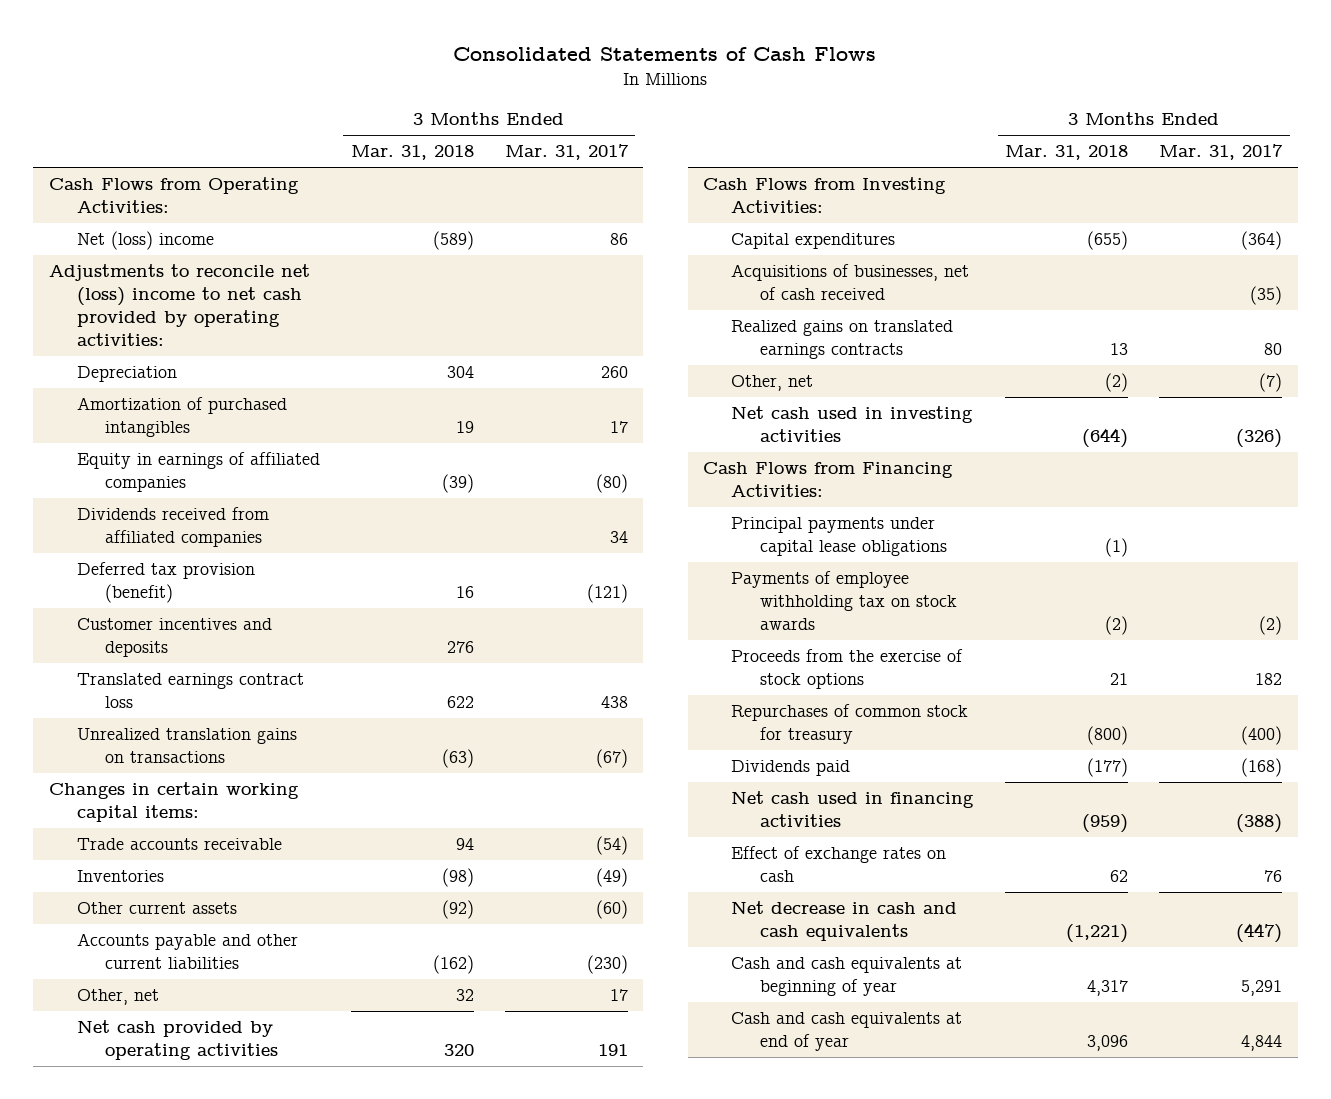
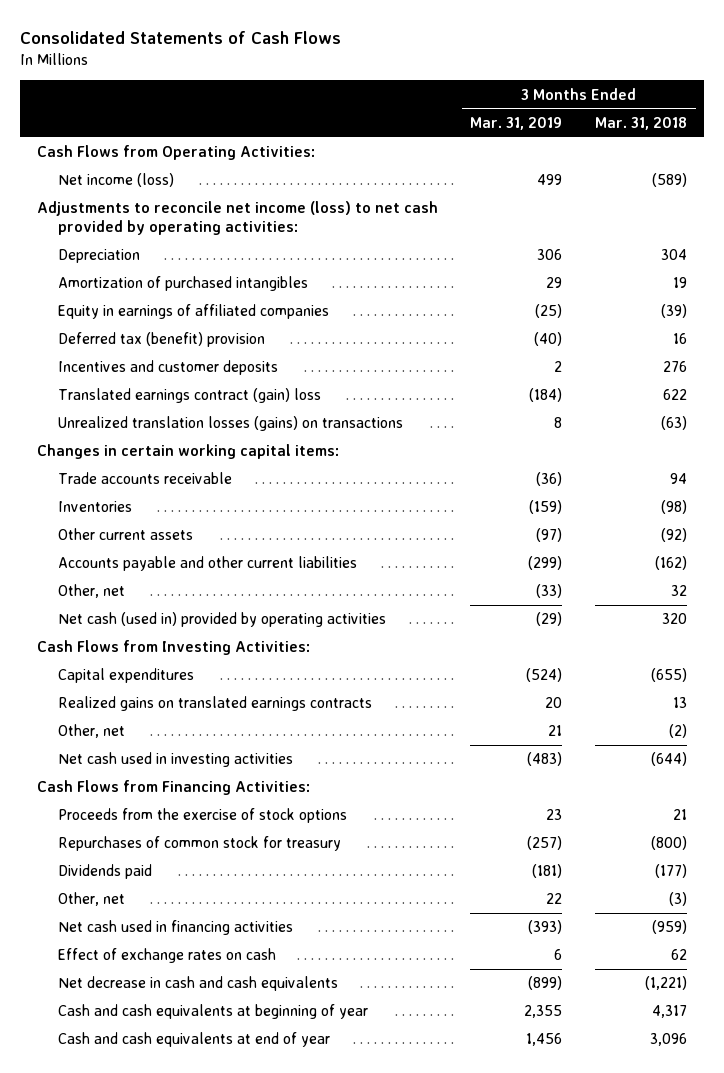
[504,144,629,161] Mar. 31, 2017 -> none
none -> [470,116,563,130] Mar. 31, 2019
[76,231,214,251] Net (loss) income -> [58,173,175,188] Net income (loss)
[48,264,310,346] Adjustments to reconcile net (loss) income to net cash provided by operating activities: -> [36,201,438,236] Adjustments to reconcile net income (loss) to net cash provided by operating activities:
[76,507,269,548] Dividends received from affiliated companies -> none
[76,562,255,604] Deferred tax provision (benefit) -> [58,332,266,348] Deferred tax (benefit) provision
[76,618,272,658] Customer incentives and deposits -> [58,360,279,376] Incentives and customer deposits
[76,673,304,709] Translated earnings contract loss -> [58,388,322,404] Translated earnings contract (gain) loss
[76,728,297,764] Unrealized translation gains on transactions -> [58,416,404,432] Unrealized translation losses (gains) on transactions
[76,1020,278,1061] Net cash provided by operating activities -> [58,612,387,628] Net cash (used in) provided by operating activities
[731,264,970,301] Acquisitions of businesses, net of cash received -> none
[731,517,947,557] Principal payments under capital lease obligations -> none
[731,571,957,631] Payments of employee withholding tax on stock awards -> none
none -> [58,892,126,907] Other, net

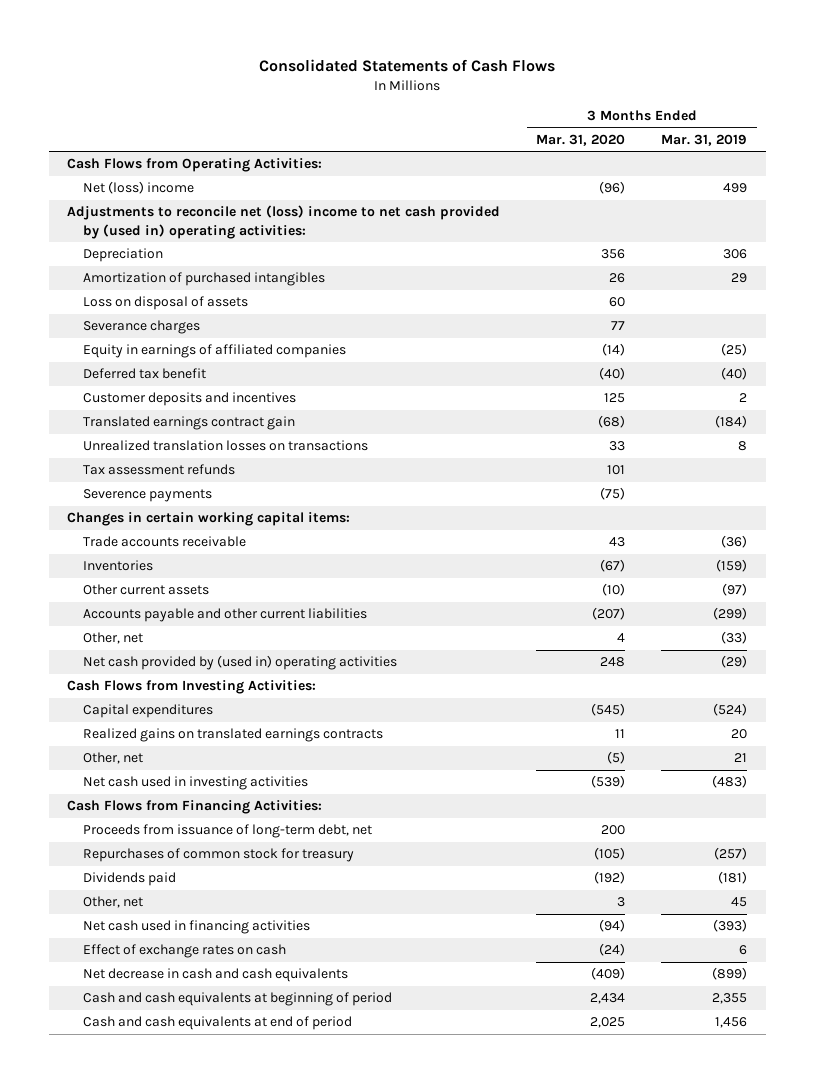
[595,116,688,130] Mar. 31, 2018 -> none
none -> [536,133,626,146] Mar. 31, 2020
[58,173,175,188] Net income (loss) -> [82,181,194,195] Net (loss) income
[36,201,438,236] Adjustments to reconcile net income (loss) to net cash provided by operating activities: -> [66,205,500,239] Adjustments to reconcile net (loss) income to net cash provided by (used in) operating activities:
none -> [82,296,248,311] Loss on disposal of assets
none -> [82,320,200,335] Severance charges
[58,332,266,348] Deferred tax (benefit) provision -> [82,368,206,380] Deferred tax benefit
[58,360,279,376] Incentives and customer deposits -> [82,392,296,407] Customer deposits and incentives
[58,388,322,404] Translated earnings contract (gain) loss -> [82,416,295,431] Translated earnings contract gain
[58,416,404,432] Unrealized translation losses (gains) on transactions -> [82,440,368,452] Unrealized translation losses on transactions
none -> [82,464,235,476] Tax assessment refunds
none -> [82,489,212,503] Severence payments
[58,612,387,628] Net cash (used in) provided by operating activities -> [82,655,397,671] Net cash provided by (used in) operating activities
[58,808,348,824] Proceeds from the exercise of stock options -> none
none -> [82,824,372,839] Proceeds from issuance of long-term debt, net
[546,893,563,905] 22 -> [731,897,748,908] 45
[58,1004,369,1020] Cash and cash equivalents at beginning of year -> [82,992,392,1007] Cash and cash equivalents at beginning of period
[58,1032,331,1048] Cash and cash equivalents at end of year -> [82,1016,352,1031] Cash and cash equivalents at end of period

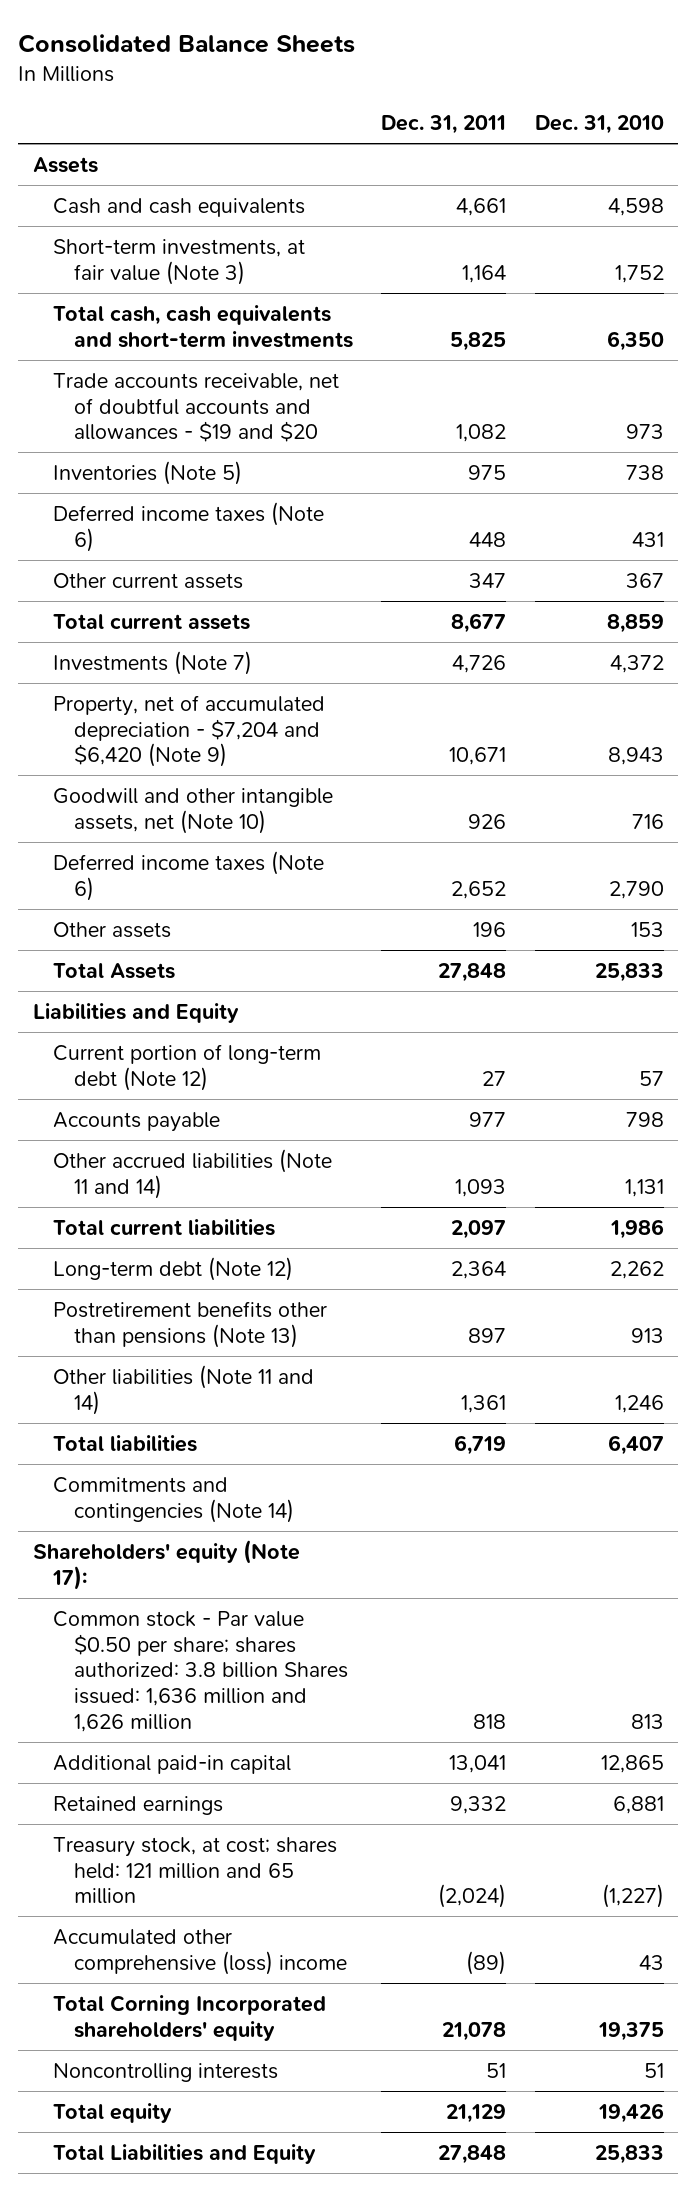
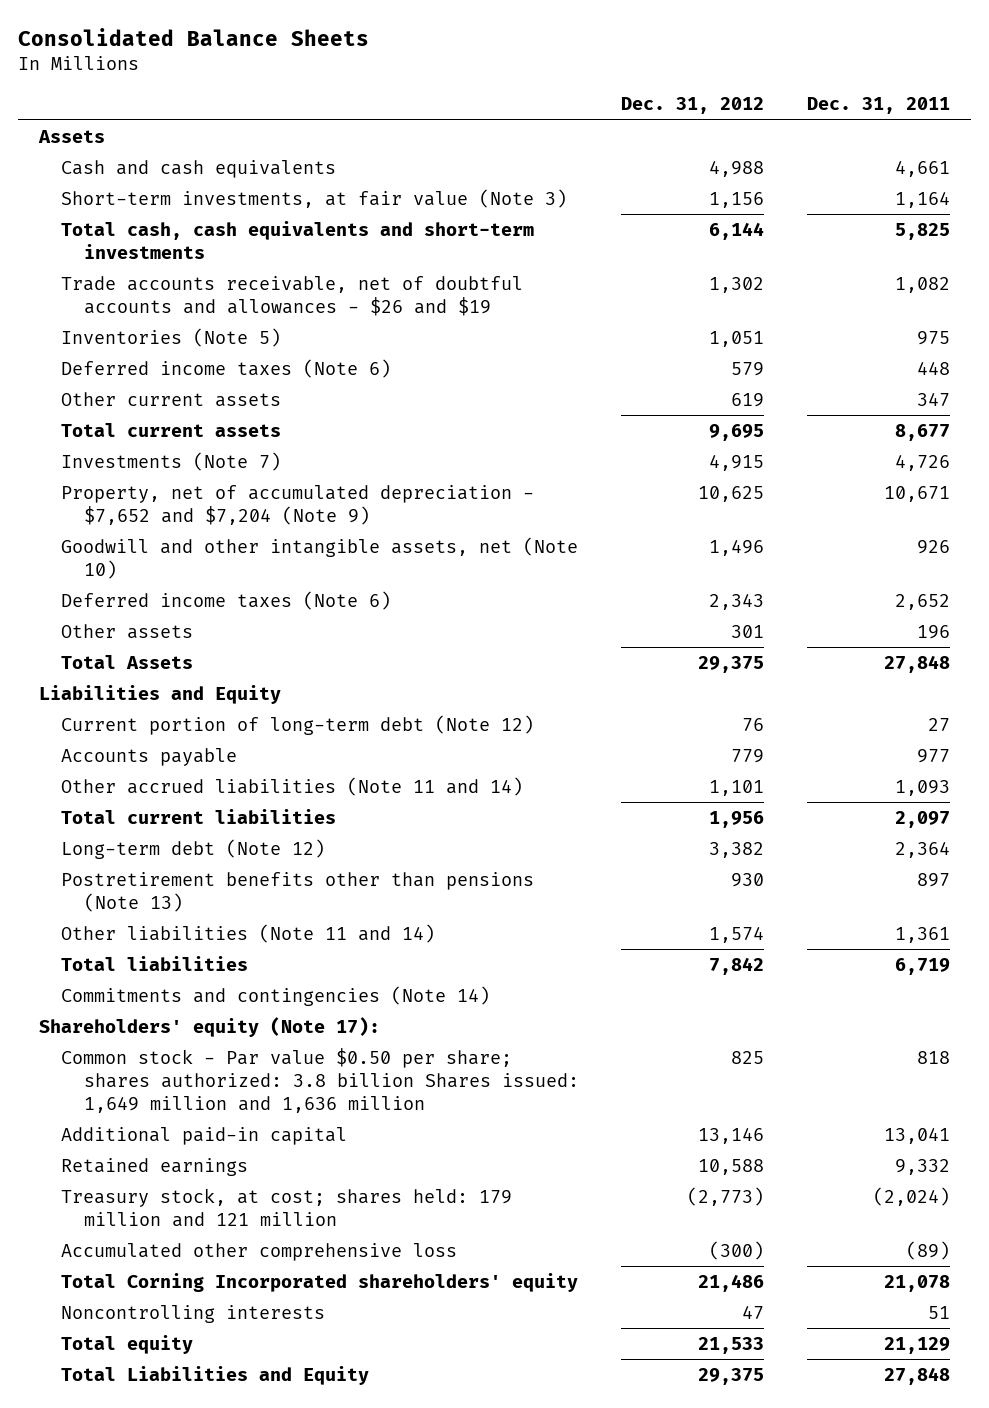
[534,115,664,135] Dec. 31, 2010 -> none
none -> [621,97,765,115] Dec. 31, 2012
[53,372,340,443] Trade accounts receivable, net of doubtful accounts and allowances - $19 and $20 -> [61,275,524,316] Trade accounts receivable, net of doubtful accounts and allowances - $26 and $19
[53,694,326,768] Property, net of accumulated depreciation - $7,204 and $6,420 (Note 9) -> [61,484,535,525] Property, net of accumulated depreciation - $7,652 and $7,204 (Note 9)
[53,1610,348,1732] Common stock - Par value $0.50 per share; shares authorized: 3.8 billion Shares issued: 1,636 million and 1,626 million -> [61,1047,579,1114] Common stock - Par value $0.50 per share; shares authorized: 3.8 billion Shares issued: 1,649 million and 1,636 million
[53,1836,338,1905] Treasury stock, at cost; shares held: 121 million and 65 million -> [61,1187,513,1227] Treasury stock, at cost; shares held: 179 million and 121 million
[53,1928,347,1975] Accumulated other comprehensive (loss) income -> [61,1242,458,1261] Accumulated other comprehensive loss

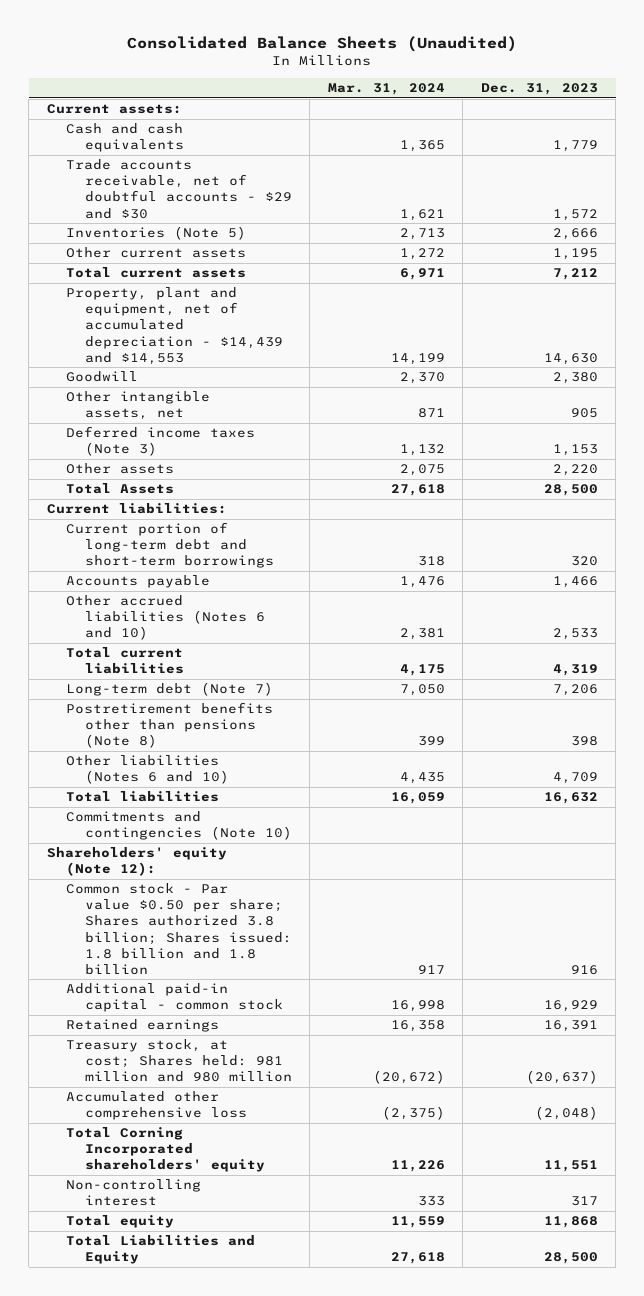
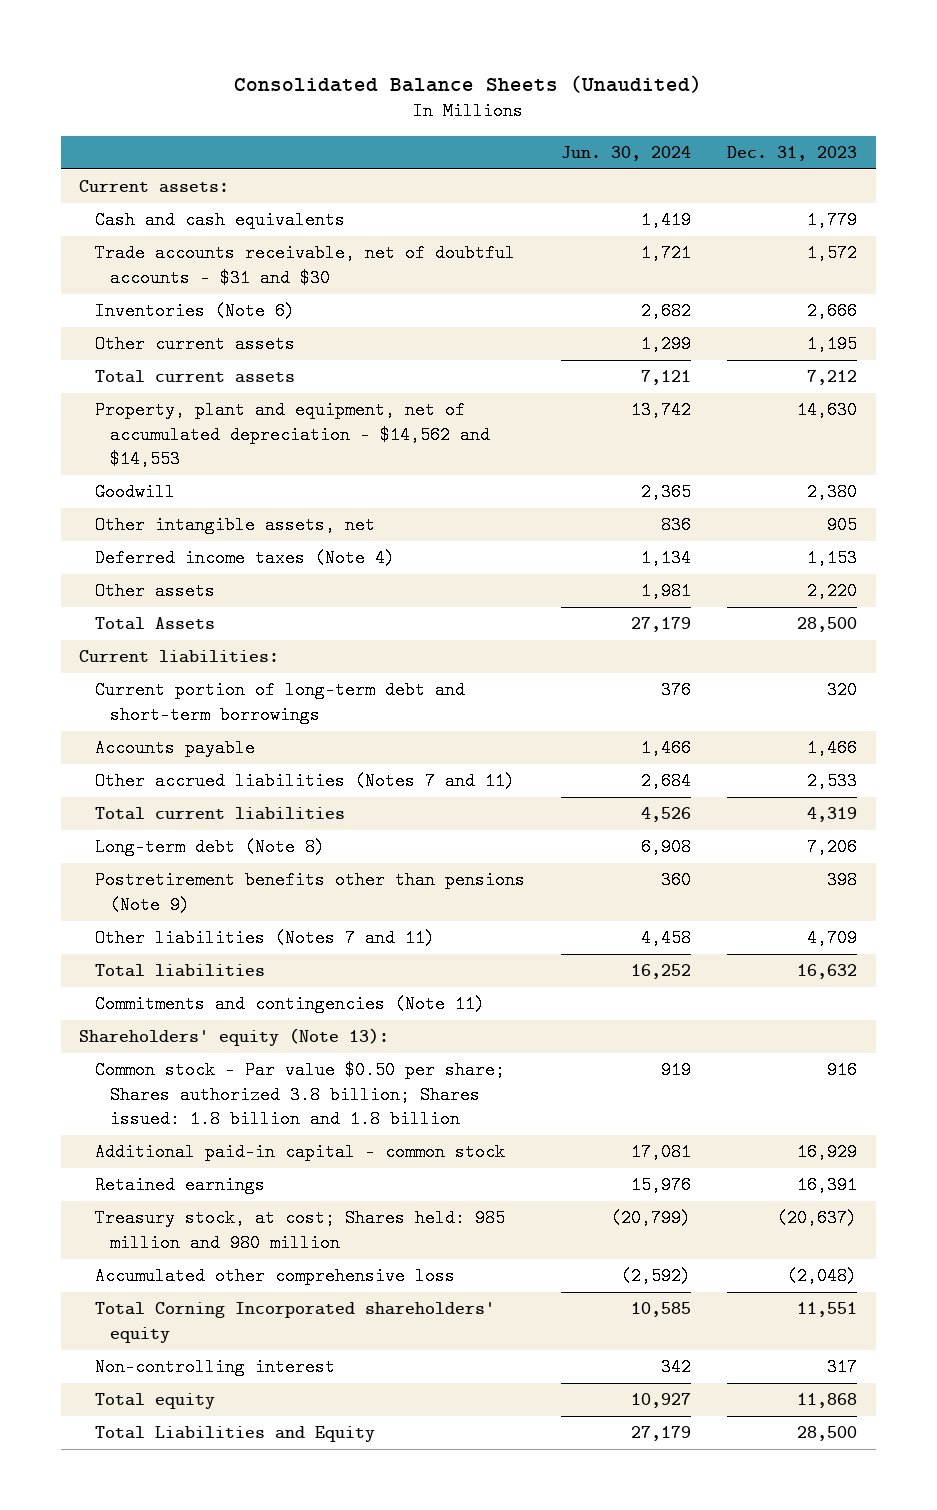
[327,83,445,96] Mar. 31, 2024 -> none
none -> [561,145,692,161] Jun. 30, 2024
[65,159,292,219] Trade accounts receivable, net of doubtful accounts - $29 and $30 -> [94,244,515,287] Trade accounts receivable, net of doubtful accounts - $31 and $30
[65,226,246,241] Inventories (Note 5) -> [94,302,295,321] Inventories (Note 6)
[65,287,283,365] Property, plant and equipment, net of accumulated depreciation - $14,439 and $14,553 -> [94,401,491,469] Property, plant and equipment, net of accumulated depreciation - $14,562 and $14,553
[65,426,255,457] Deferred income taxes (Note 3) -> [94,549,395,568] Deferred income taxes (Note 4)
[65,595,265,641] Other accrued liabilities (Notes 6 and 10) -> [94,772,515,791] Other accrued liabilities (Notes 7 and 11)
[65,682,273,697] Long-term debt (Note 7) -> [94,838,325,857] Long-term debt (Note 8)
[65,702,273,749] Postretirement benefits other than pensions (Note 8) -> [94,871,525,914] Postretirement benefits other than pensions (Note 9)
[65,755,229,785] Other liabilities (Notes 6 and 10) -> [94,929,435,948] Other liabilities (Notes 7 and 11)
[65,811,292,841] Commitments and contingencies (Note 10) -> [94,995,485,1014] Commitments and contingencies (Note 11)
[46,847,227,877] Shareholders' equity (Note 12): -> [79,1028,390,1047] Shareholders' equity (Note 13):
[65,1039,292,1083] Treasury stock, at cost; Shares held: 981 million and 980 million -> [94,1209,505,1252] Treasury stock, at cost; Shares held: 985 million and 980 million

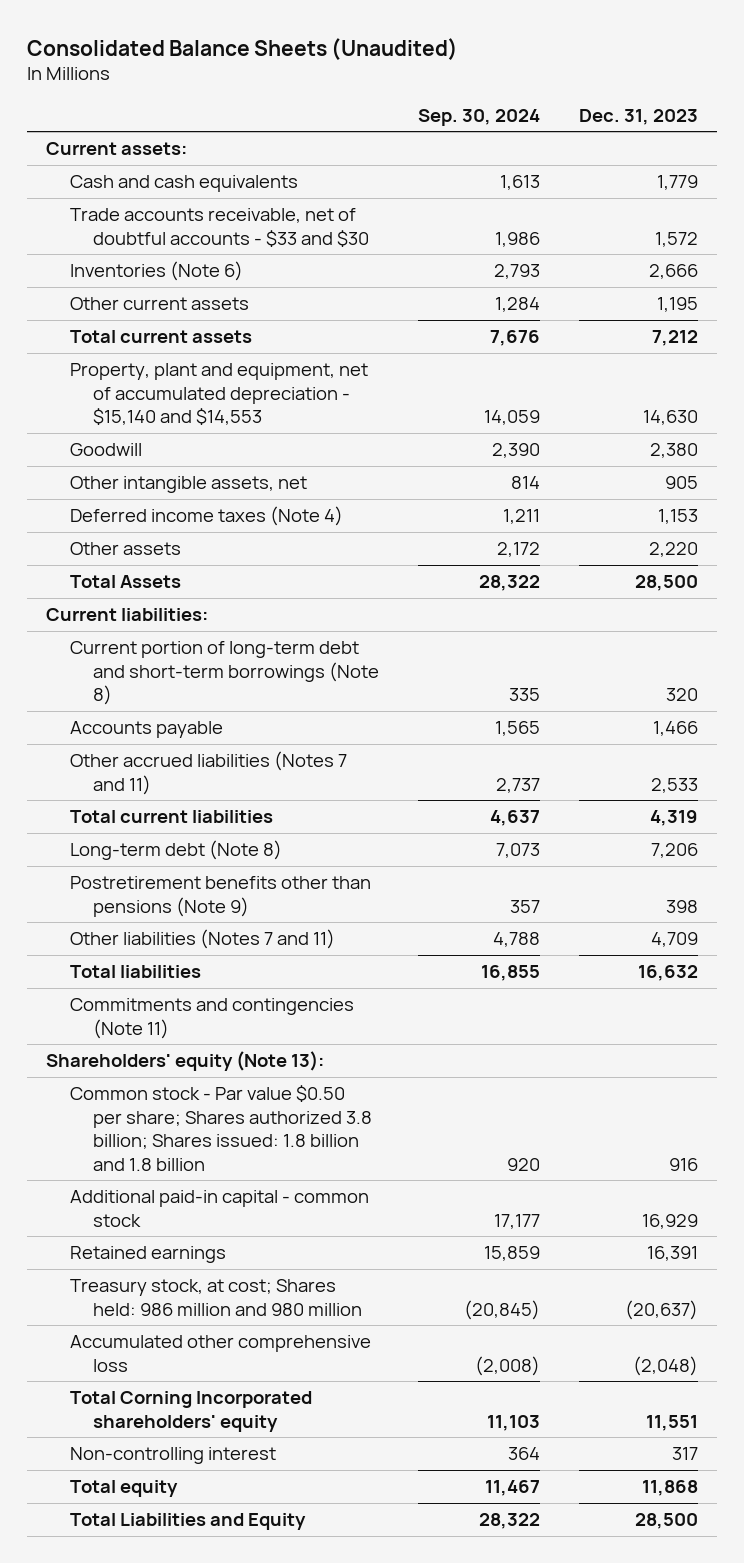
[561,145,692,161] Jun. 30, 2024 -> none
none -> [418,108,541,126] Sep. 30, 2024
[94,244,515,287] Trade accounts receivable, net of doubtful accounts - $31 and $30 -> [69,208,370,247] Trade accounts receivable, net of doubtful accounts - $33 and $30
[94,401,491,469] Property, plant and equipment, net of accumulated depreciation - $14,562 and $14,553 -> [69,363,368,426] Property, plant and equipment, net of accumulated depreciation - $15,140 and $14,553
[94,681,465,724] Current portion of long-term debt and short-term borrowings -> [69,641,380,706] Current portion of long-term debt and short-term borrowings (Note 8)
[94,1209,505,1252] Treasury stock, at cost; Shares held: 985 million and 980 million -> [69,1279,363,1316] Treasury stock, at cost; Shares held: 986 million and 980 million

